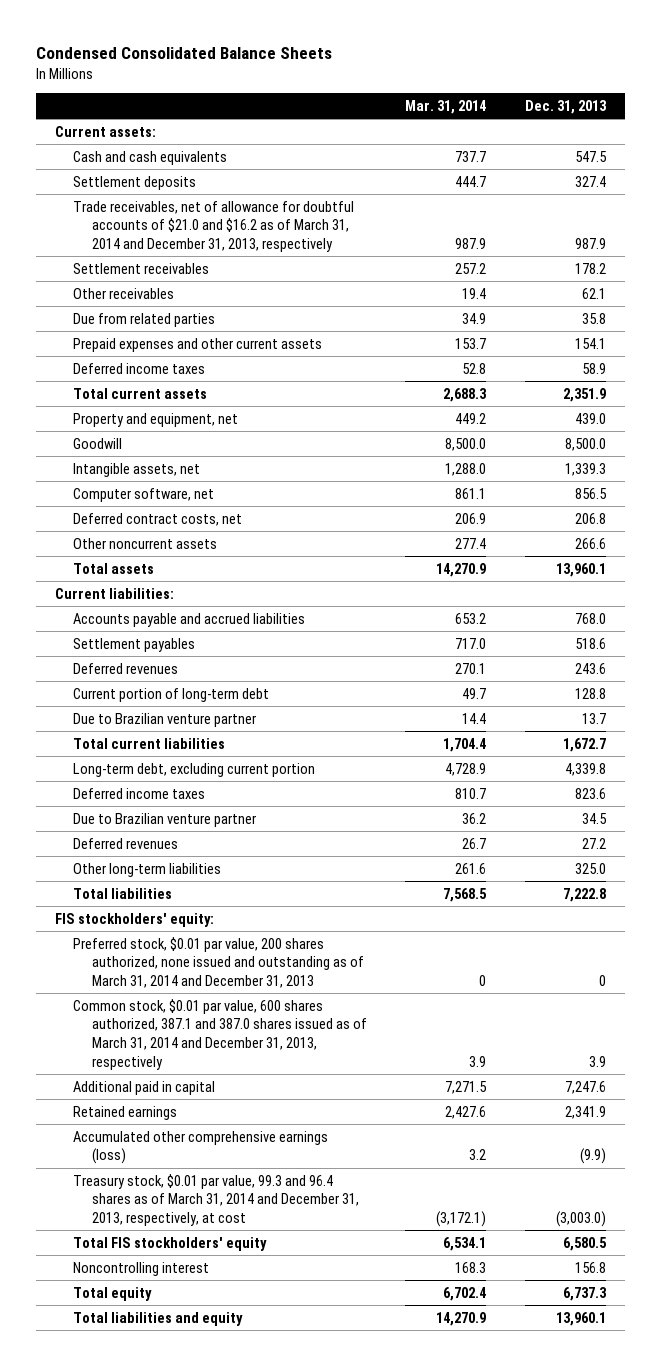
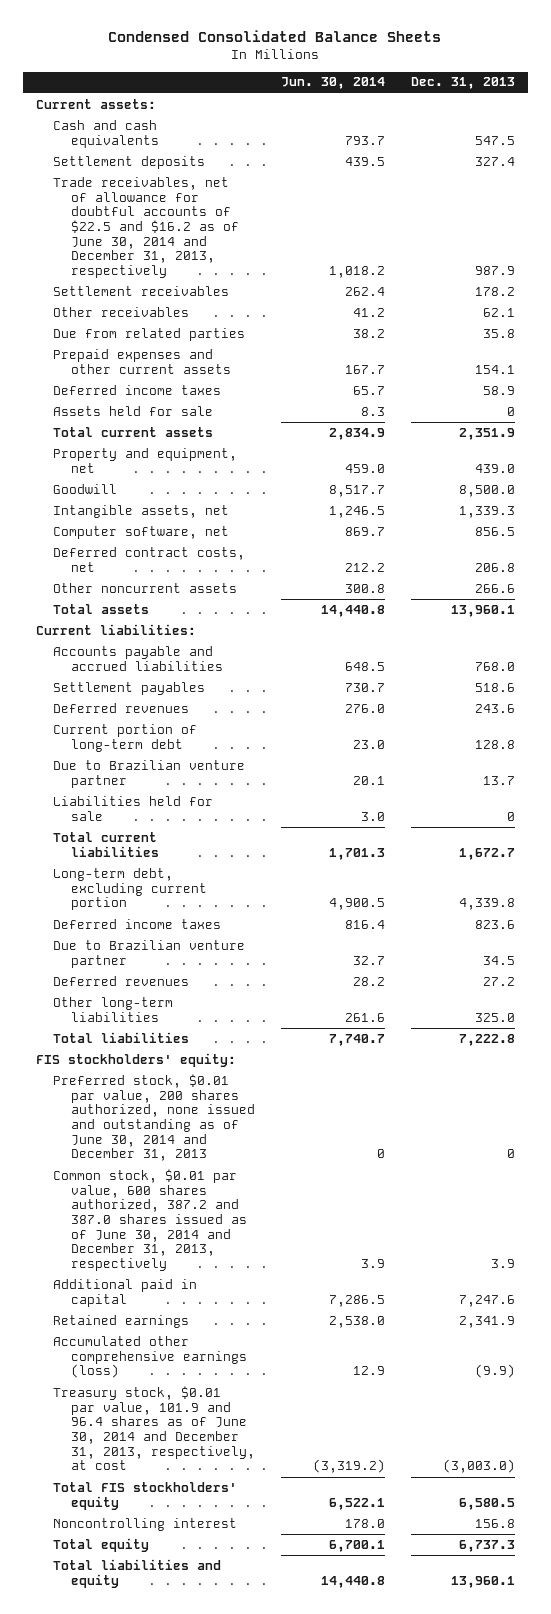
[405,100,487,115] Mar. 31, 2014 -> none
none -> [281,77,386,90] Jun. 30, 2014
[73,200,355,252] Trade receivables, net of allowance for doubtful accounts of $21.0 and $16.2 as of March 31, 2014 and December 31, 2013, respectively -> [53,176,240,279] Trade receivables, net of allowance for doubtful accounts of $22.5 and $16.2 as of June 30, 2014 and December 31, 2013, respectively
none -> [53,405,214,416] Assets held for sale
none -> [53,795,214,821] Liabilities held for sale
[73,936,364,988] Preferred stock, $0.01 par value, 200 shares authorized, none issued and outstanding as of March 31, 2014 and December 31, 2013 -> [53,1073,256,1162] Preferred stock, $0.01 par value, 200 shares authorized, none issued and outstanding as of June 30, 2014 and December 31, 2013
[73,998,367,1070] Common stock, $0.01 par value, 600 shares authorized, 387.1 and 387.0 shares issued as of March 31, 2014 and December 31, 2013, respectively -> [53,1168,248,1272] Common stock, $0.01 par value, 600 shares authorized, 387.2 and 387.0 shares issued as of June 30, 2014 and December 31, 2013, respectively
[73,1173,359,1226] Treasury stock, $0.01 par value, 99.3 and 96.4 shares as of March 31, 2014 and December 31, 2013, respectively, at cost -> [53,1385,256,1471] Treasury stock, $0.01 par value, 101.9 and 96.4 shares as of June 30, 2014 and December 31, 2013, respectively, at cost

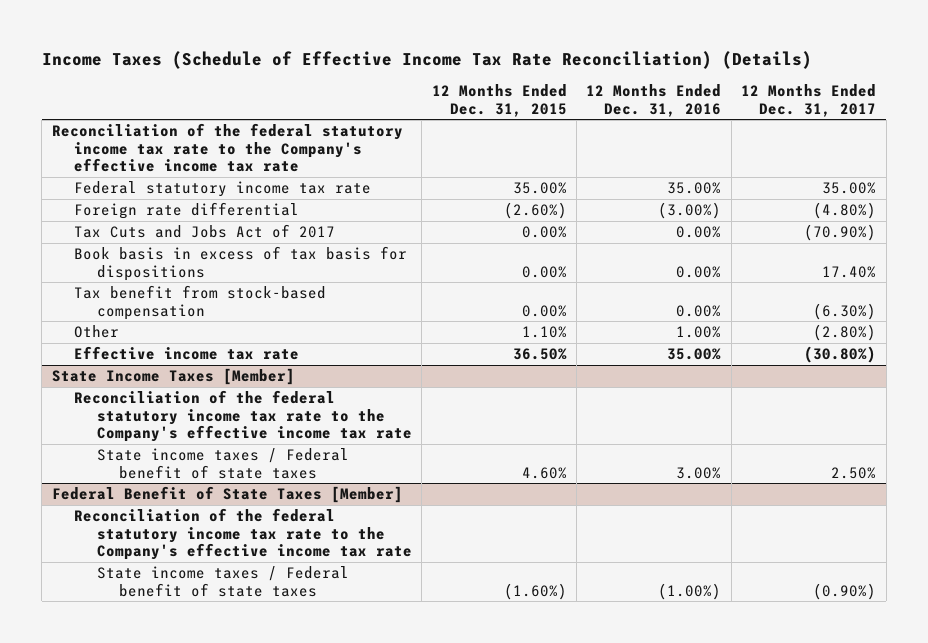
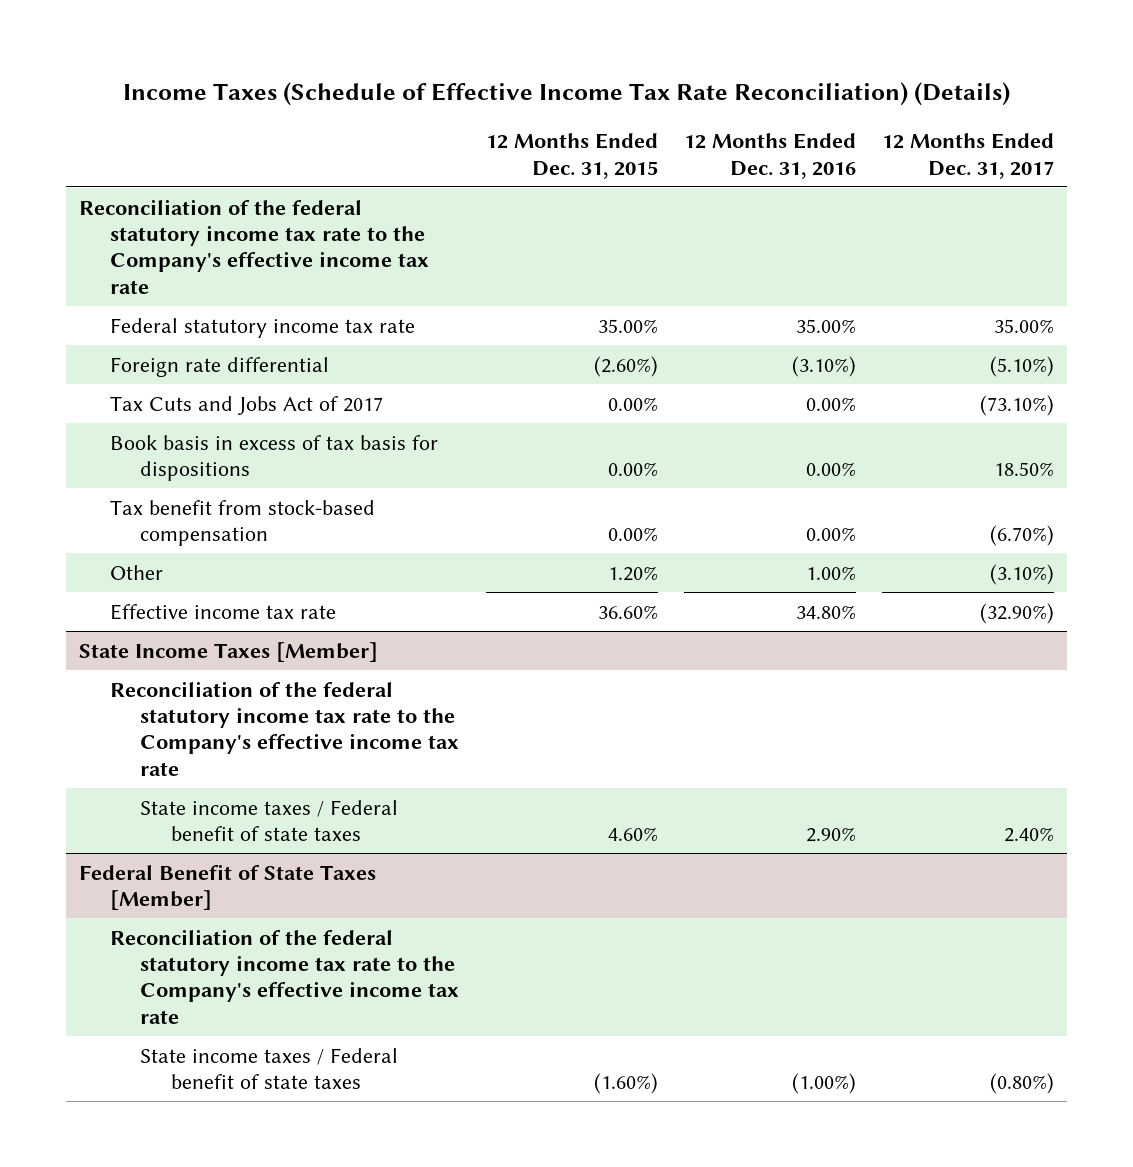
[658,202,722,220] (3.00%) -> [791,355,856,377] (3.10%)
[813,202,877,220] (4.80%) -> [990,355,1055,377] (5.10%)
[804,224,877,242] (70.90%) -> [980,394,1055,416] (73.10%)
[822,265,877,278] 17.40% -> [994,461,1055,476] 18.50%
[813,302,877,320] (6.30%) -> [990,524,1055,546] (6.70%)
[521,326,567,339] 1.10% -> [607,565,658,581] 1.20%
[813,324,877,342] (2.80%) -> [990,563,1055,585] (3.10%)
[512,348,567,361] 36.50% -> [597,604,658,619] 36.60%
[667,348,722,361] 35.00% -> [795,604,856,619] 34.80%
[804,346,877,364] (30.80%) -> [980,602,1055,624] (32.90%)
[676,466,722,479] 3.00% -> [805,826,856,842] 2.90%
[831,466,877,479] 2.50% -> [1004,826,1055,842] 2.40%
[813,582,877,600] (0.90%) -> [990,1072,1055,1094] (0.80%)

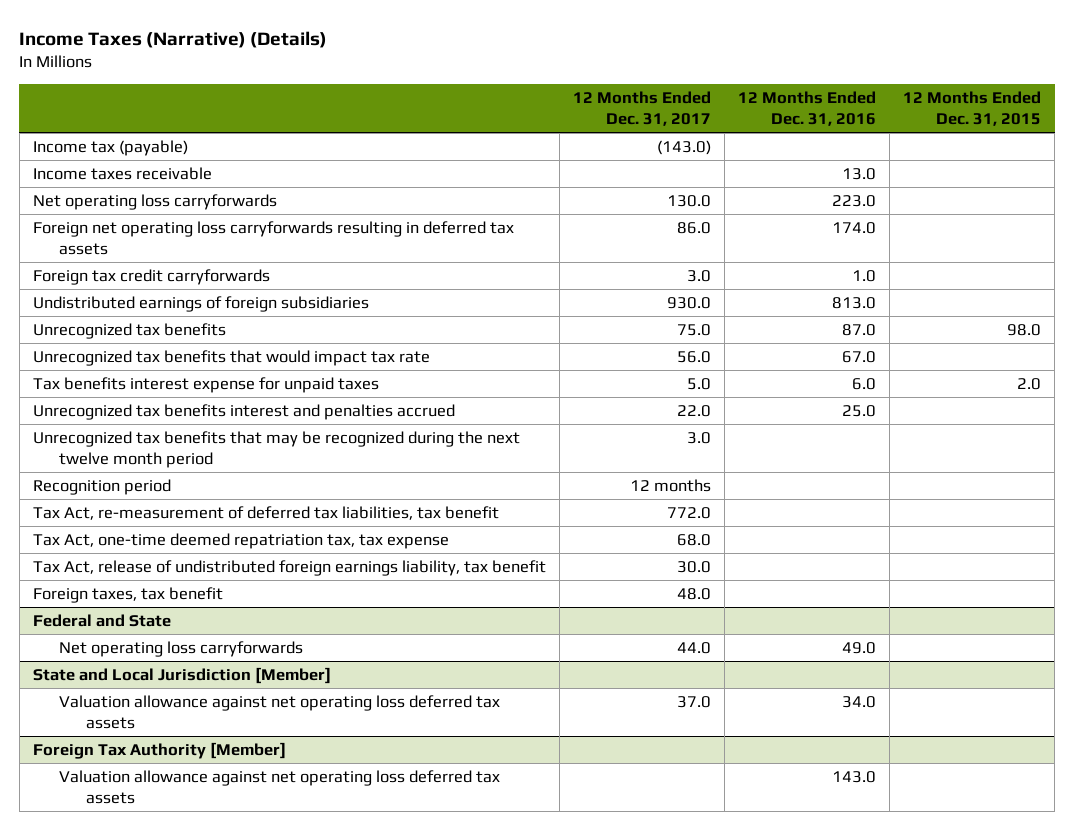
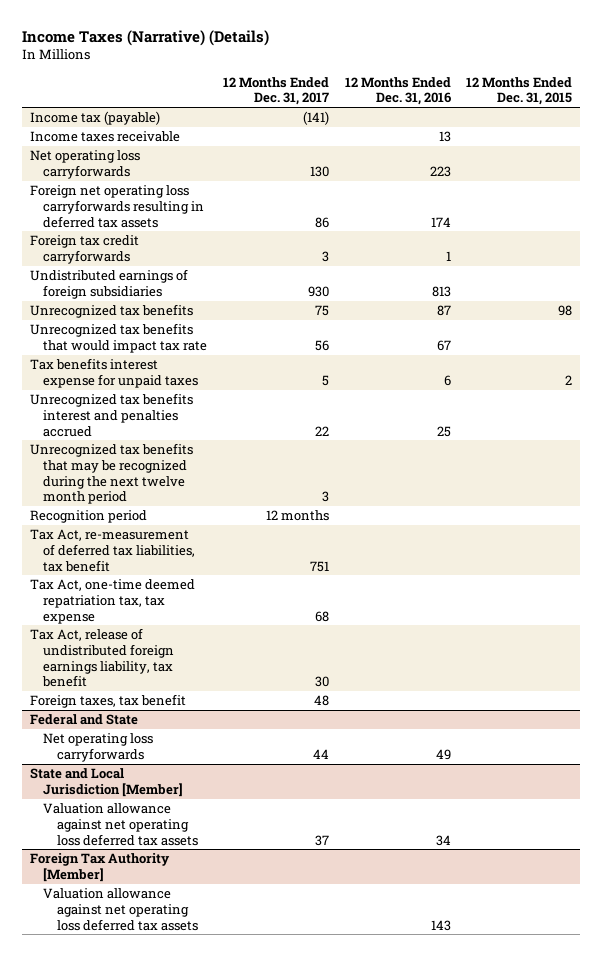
[656,140,711,156] (143.0) -> [303,111,330,126] (141)
[842,168,877,181] 13.0 -> [438,131,451,143] 13
[666,195,711,208] 130.0 -> [310,165,330,177] 130
[832,195,877,208] 223.0 -> [429,165,451,177] 223
[676,222,711,235] 86.0 -> [315,216,330,228] 86
[832,222,877,235] 174.0 -> [430,216,451,227] 174
[686,270,711,283] 3.0 -> [322,250,330,262] 3
[852,270,877,283] 1.0 -> [445,250,451,261] 1
[666,297,711,310] 930.0 -> [308,285,330,297] 930
[832,297,877,310] 813.0 -> [431,285,451,297] 813
[676,324,711,337] 75.0 -> [315,305,330,317] 75
[842,324,877,337] 87.0 -> [436,305,451,317] 87
[1007,324,1042,337] 98.0 -> [558,305,573,317] 98
[676,351,711,364] 56.0 -> [315,339,330,351] 56
[842,351,877,364] 67.0 -> [436,339,451,351] 67
[686,378,711,391] 5.0 -> [322,374,330,386] 5
[852,378,877,391] 6.0 -> [443,374,451,386] 6
[1017,378,1042,391] 2.0 -> [565,374,573,385] 2
[676,405,711,418] 22.0 -> [315,425,330,436] 22
[842,405,877,418] 25.0 -> [436,425,451,437] 25
[686,432,711,445] 3.0 -> [322,491,330,503] 3
[666,507,711,520] 772.0 -> [310,560,330,572] 751
[676,534,711,547] 68.0 -> [315,610,330,622] 68
[676,561,711,574] 30.0 -> [315,676,330,688] 30
[676,588,711,601] 48.0 -> [314,695,330,707] 48
[676,642,711,655] 44.0 -> [313,748,330,759] 44
[842,642,877,655] 49.0 -> [435,748,451,760] 49
[676,696,711,709] 37.0 -> [315,834,330,846] 37
[842,696,877,709] 34.0 -> [435,834,451,846] 34
[832,771,877,784] 143.0 -> [430,919,451,931] 143

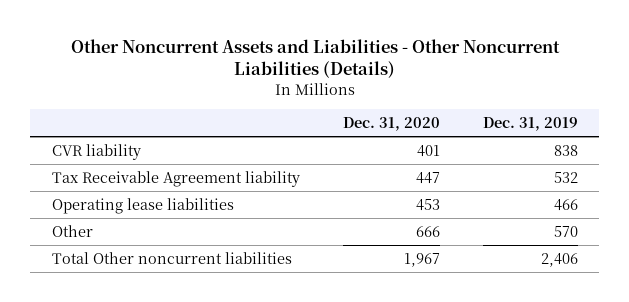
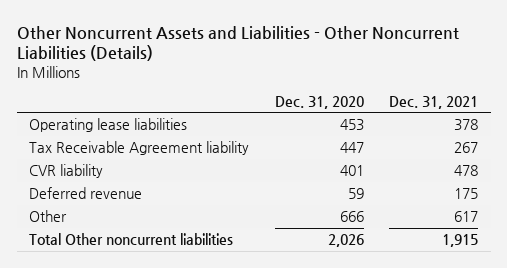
[482,116,578,131] Dec. 31, 2019 -> none
none -> [389,95,479,109] Dec. 31, 2021
[51,170,300,187] Tax Receivable Agreement liability -> [29,140,250,155] Tax Receivable Agreement liability
[51,143,141,160] CVR liability -> [29,163,104,178] CVR liability
none -> [29,186,143,199] Deferred revenue
[403,252,440,267] 1,967 -> [327,233,364,247] 2,026

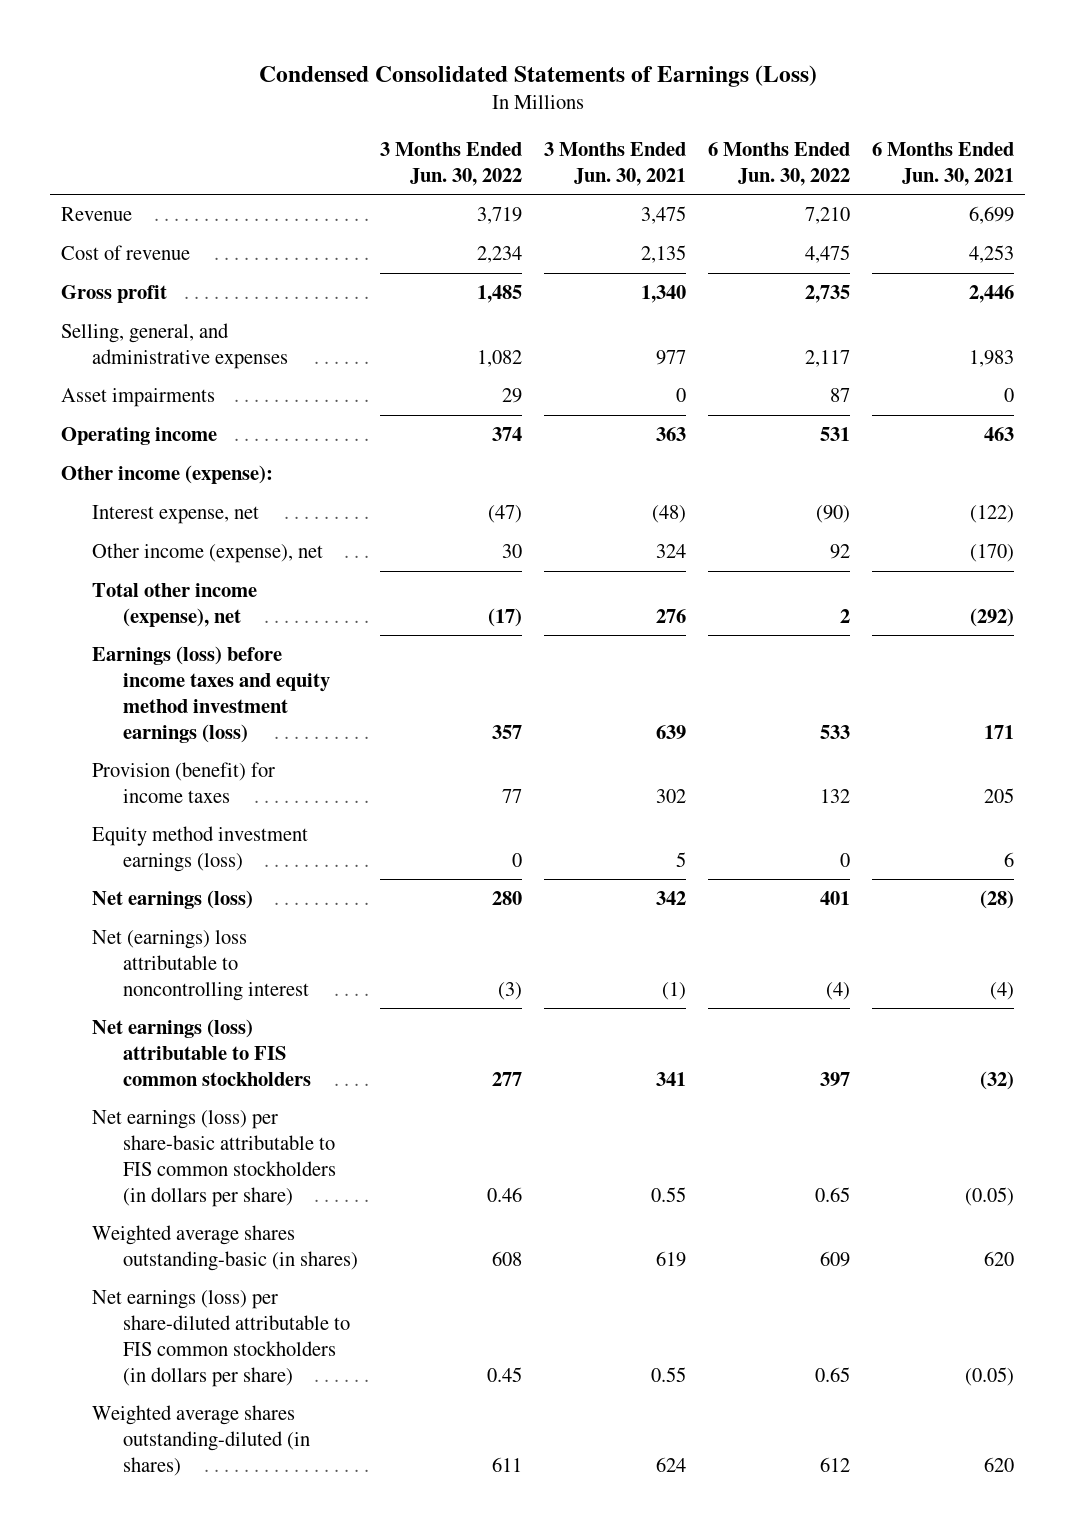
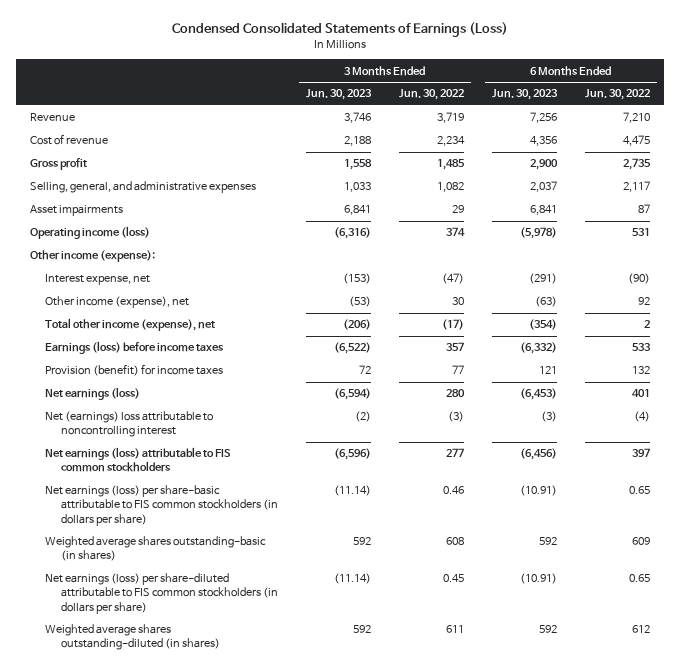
[543,141,686,186] 3 Months Ended Jun. 30, 2021 -> none
[871,141,1014,186] 6 Months Ended Jun. 30, 2021 -> none
none -> [305,89,372,101] Jun. 30, 2023
none -> [492,89,559,101] Jun. 30, 2023
[61,426,218,445] Operating income -> [29,226,150,240] Operating income (loss)
[92,645,330,743] Earnings (loss) before income taxes and equity method investment earnings (loss) -> [45,341,225,355] Earnings (loss) before income taxes
[92,825,309,872] Equity method investment earnings (loss) -> none

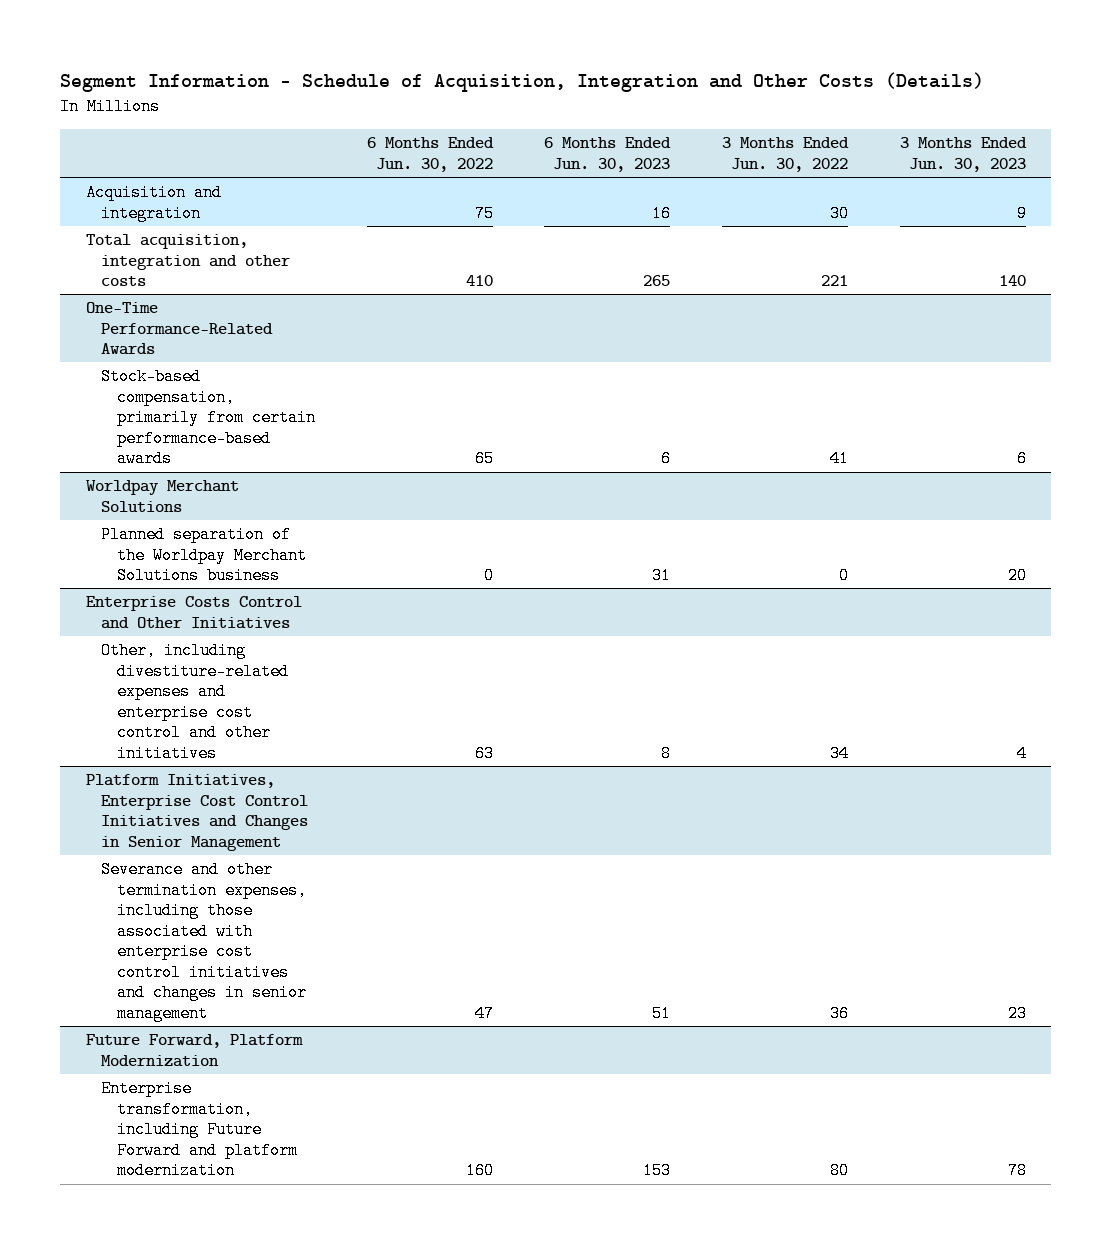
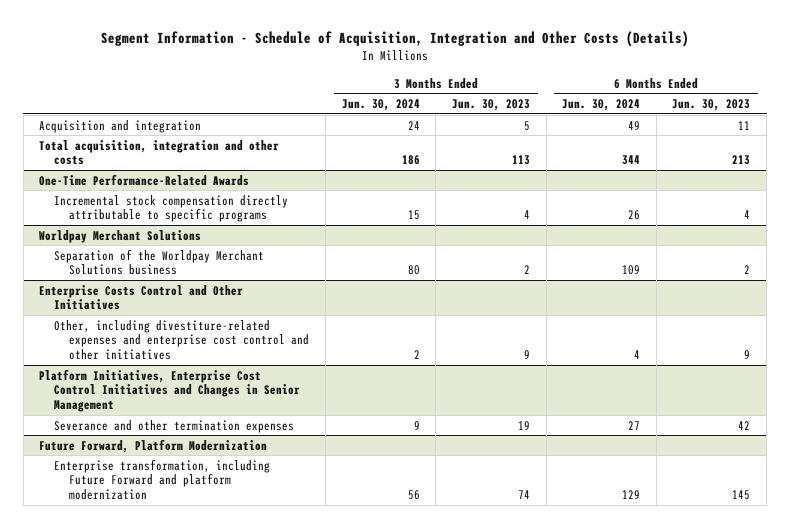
[366,137,494,172] 6 Months Ended Jun. 30, 2022 -> none
[722,137,850,172] 3 Months Ended Jun. 30, 2022 -> none
none -> [341,99,420,112] Jun. 30, 2024
none -> [562,99,641,112] Jun. 30, 2024
[652,204,672,222] 16 -> [738,120,751,130] 11
[1016,204,1027,222] 9 -> [523,120,530,131] 5
[643,275,671,287] 265 -> [732,155,751,166] 213
[998,275,1026,287] 140 -> [511,155,530,166] 113
[101,368,317,468] Stock-based compensation, primarily from certain performance-based awards -> none
none -> [54,194,289,223] Incremental stock compensation directly attributable to specific programs
[101,526,308,585] Planned separation of the Worldpay Merchant Solutions business -> [54,248,265,276] Separation of the Worldpay Merchant Solutions business
[652,567,672,585] 31 -> [744,265,751,275] 2
[1007,567,1027,585] 20 -> [523,265,530,275] 2
[661,744,672,762] 8 -> [744,350,751,360] 9
[1016,744,1027,762] 4 -> [523,350,530,360] 9
[101,861,308,1022] Severance and other termination expenses, including those associated with enterprise cost control initiatives and changes in senior management -> [54,419,295,433] Severance and other termination expenses
[652,1004,672,1022] 51 -> [738,420,751,430] 42
[1007,1004,1027,1022] 23 -> [517,420,530,430] 19
[643,1162,672,1180] 153 -> [732,490,751,501] 145
[1007,1162,1027,1180] 78 -> [517,490,530,500] 74

